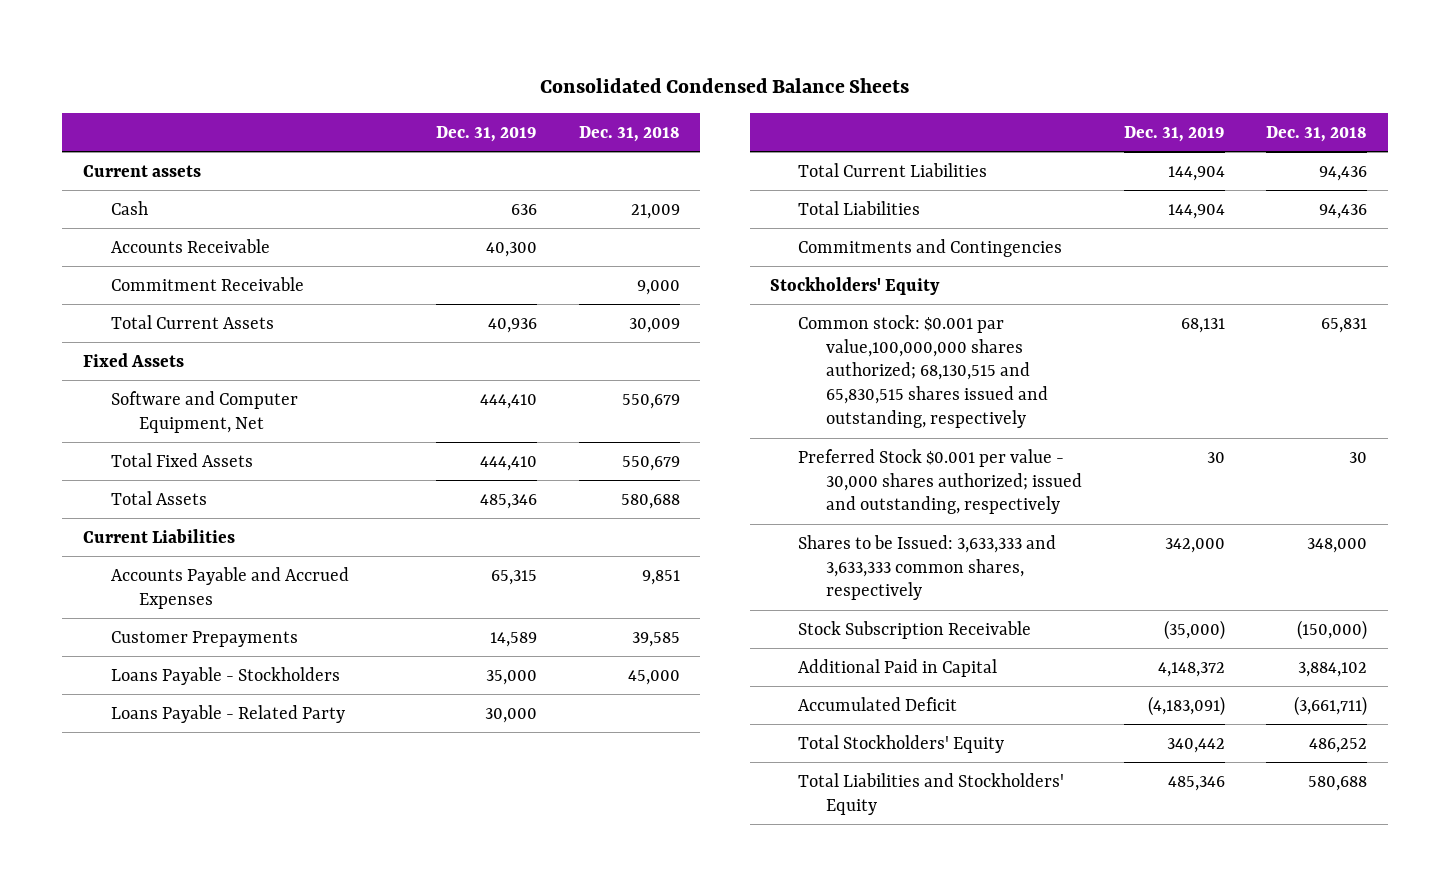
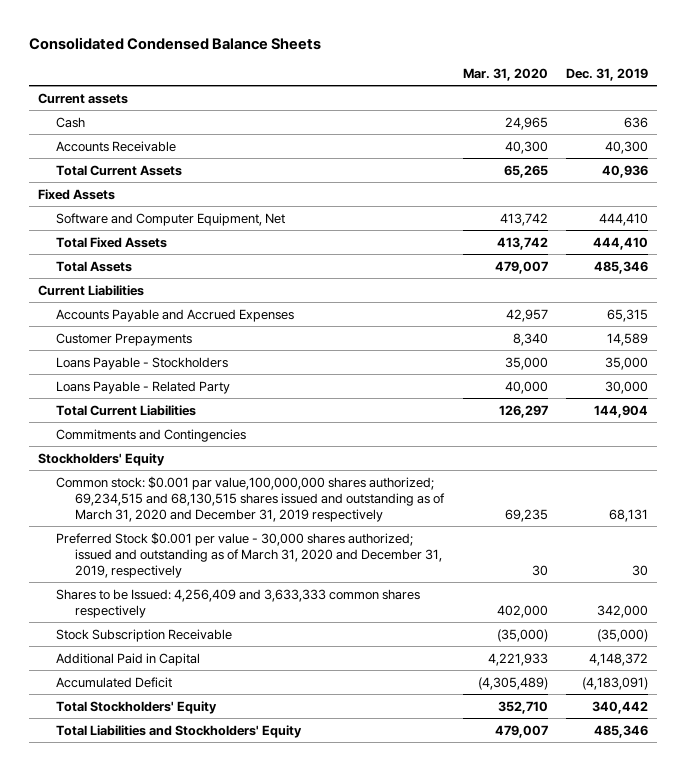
[578,125,680,142] Dec. 31, 2018 -> none
none -> [462,68,548,82] Mar. 31, 2020
[110,276,304,291] Commitment Receivable -> none
[798,200,921,215] Total Liabilities -> none
[798,314,1049,429] Common stock: $0.001 par value,100,000,000 shares authorized; 68,130,515 and 65,830,515 shares issued and outstanding, respectively -> [56,475,445,522] Common stock: $0.001 par value,100,000,000 shares authorized; 69,234,515 and 68,130,515 shares issued and outstanding as of March 31, 2020 and December 31, 2019 respectively
[798,448,1083,515] Preferred Stock $0.001 per value - 30,000 shares authorized; issued and outstanding, respectively -> [56,531,442,578] Preferred Stock $0.001 per value - 30,000 shares authorized; issued and outstanding as of March 31, 2020 and December 31, 2019, respectively
[798,534,1057,601] Shares to be Issued: 3,633,333 and 3,633,333 common shares, respectively -> [56,588,421,618] Shares to be Issued: 4,256,409 and 3,633,333 common shares respectively

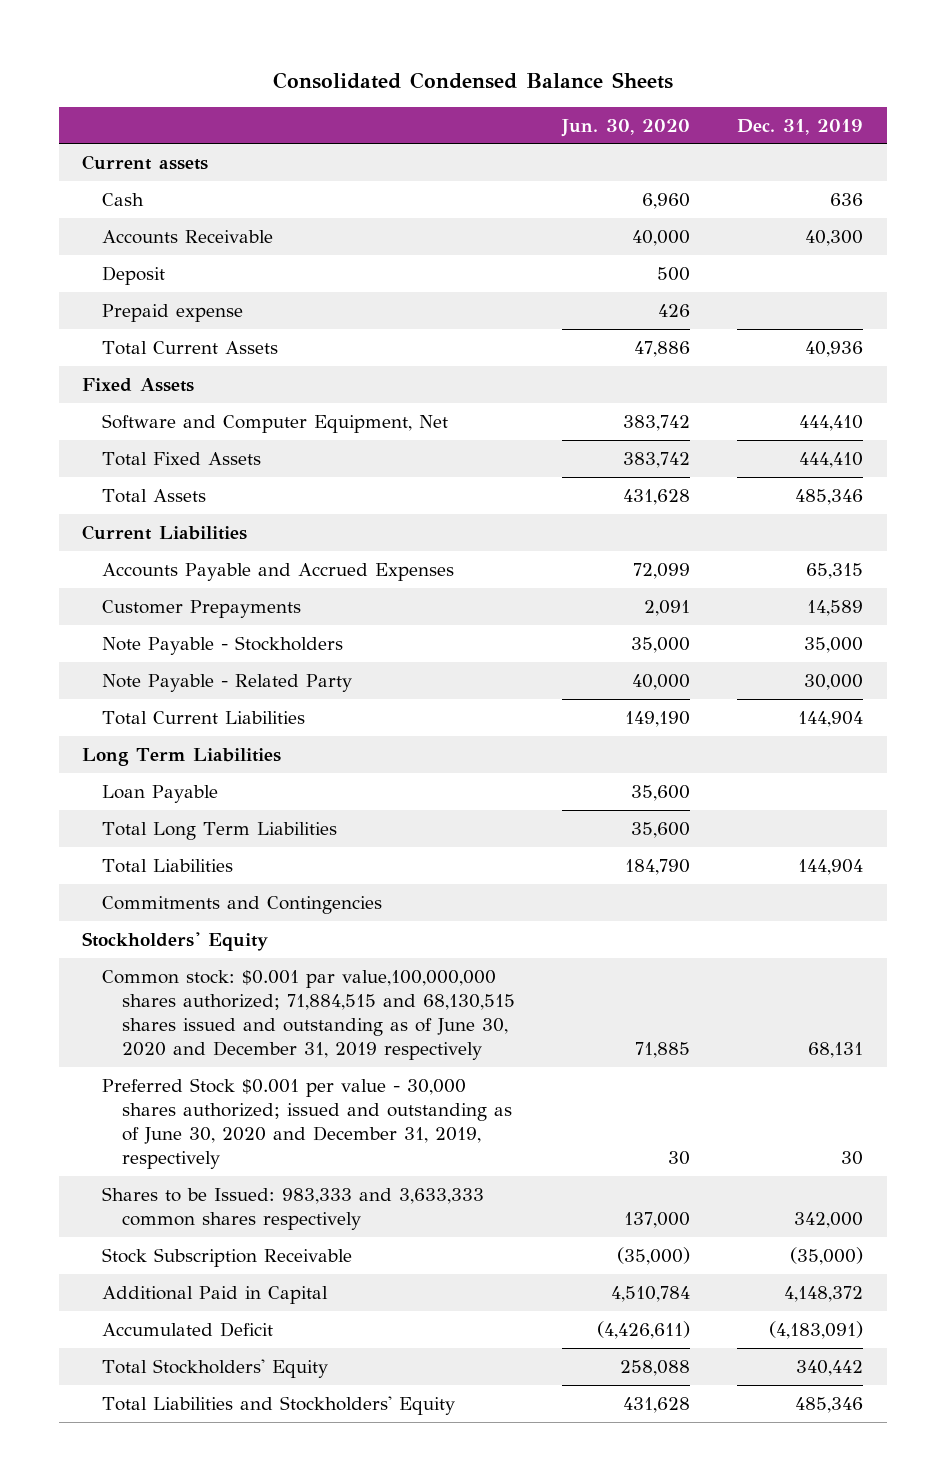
[462,68,548,82] Mar. 31, 2020 -> none
none -> [561,118,691,137] Jun. 30, 2020
none -> [102,265,166,285] Deposit
none -> [102,303,244,322] Prepaid expense
[56,356,229,370] Loans Payable - Stockholders -> [102,635,344,655] Note Payable - Stockholders
[56,380,231,394] Loans Payable - Related Party -> [102,673,353,692] Note Payable - Related Party
none -> [82,747,282,766] Long Term Liabilities
none -> [102,784,219,803] Loan Payable
none -> [102,821,338,840] Total Long Term Liabilities
none -> [102,858,234,873] Total Liabilities
[56,475,445,522] Common stock: $0.001 par value,100,000,000 shares authorized; 69,234,515 and 68,130,515 shares issued and outstanding as of March 31, 2020 and December 31, 2019 respectively -> [102,969,516,1060] Common stock: $0.001 par value,100,000,000 shares authorized; 71,884,515 and 68,130,515 shares issued and outstanding as of June 30, 2020 and December 31, 2019 respectively
[56,531,442,578] Preferred Stock $0.001 per value - 30,000 shares authorized; issued and outstanding as of March 31, 2020 and December 31, 2019, respectively -> [102,1077,513,1169] Preferred Stock $0.001 per value - 30,000 shares authorized; issued and outstanding as of June 30, 2020 and December 31, 2019, respectively
[56,588,421,618] Shares to be Issued: 4,256,409 and 3,633,333 common shares respectively -> [102,1186,485,1230] Shares to be Issued: 983,333 and 3,633,333 common shares respectively

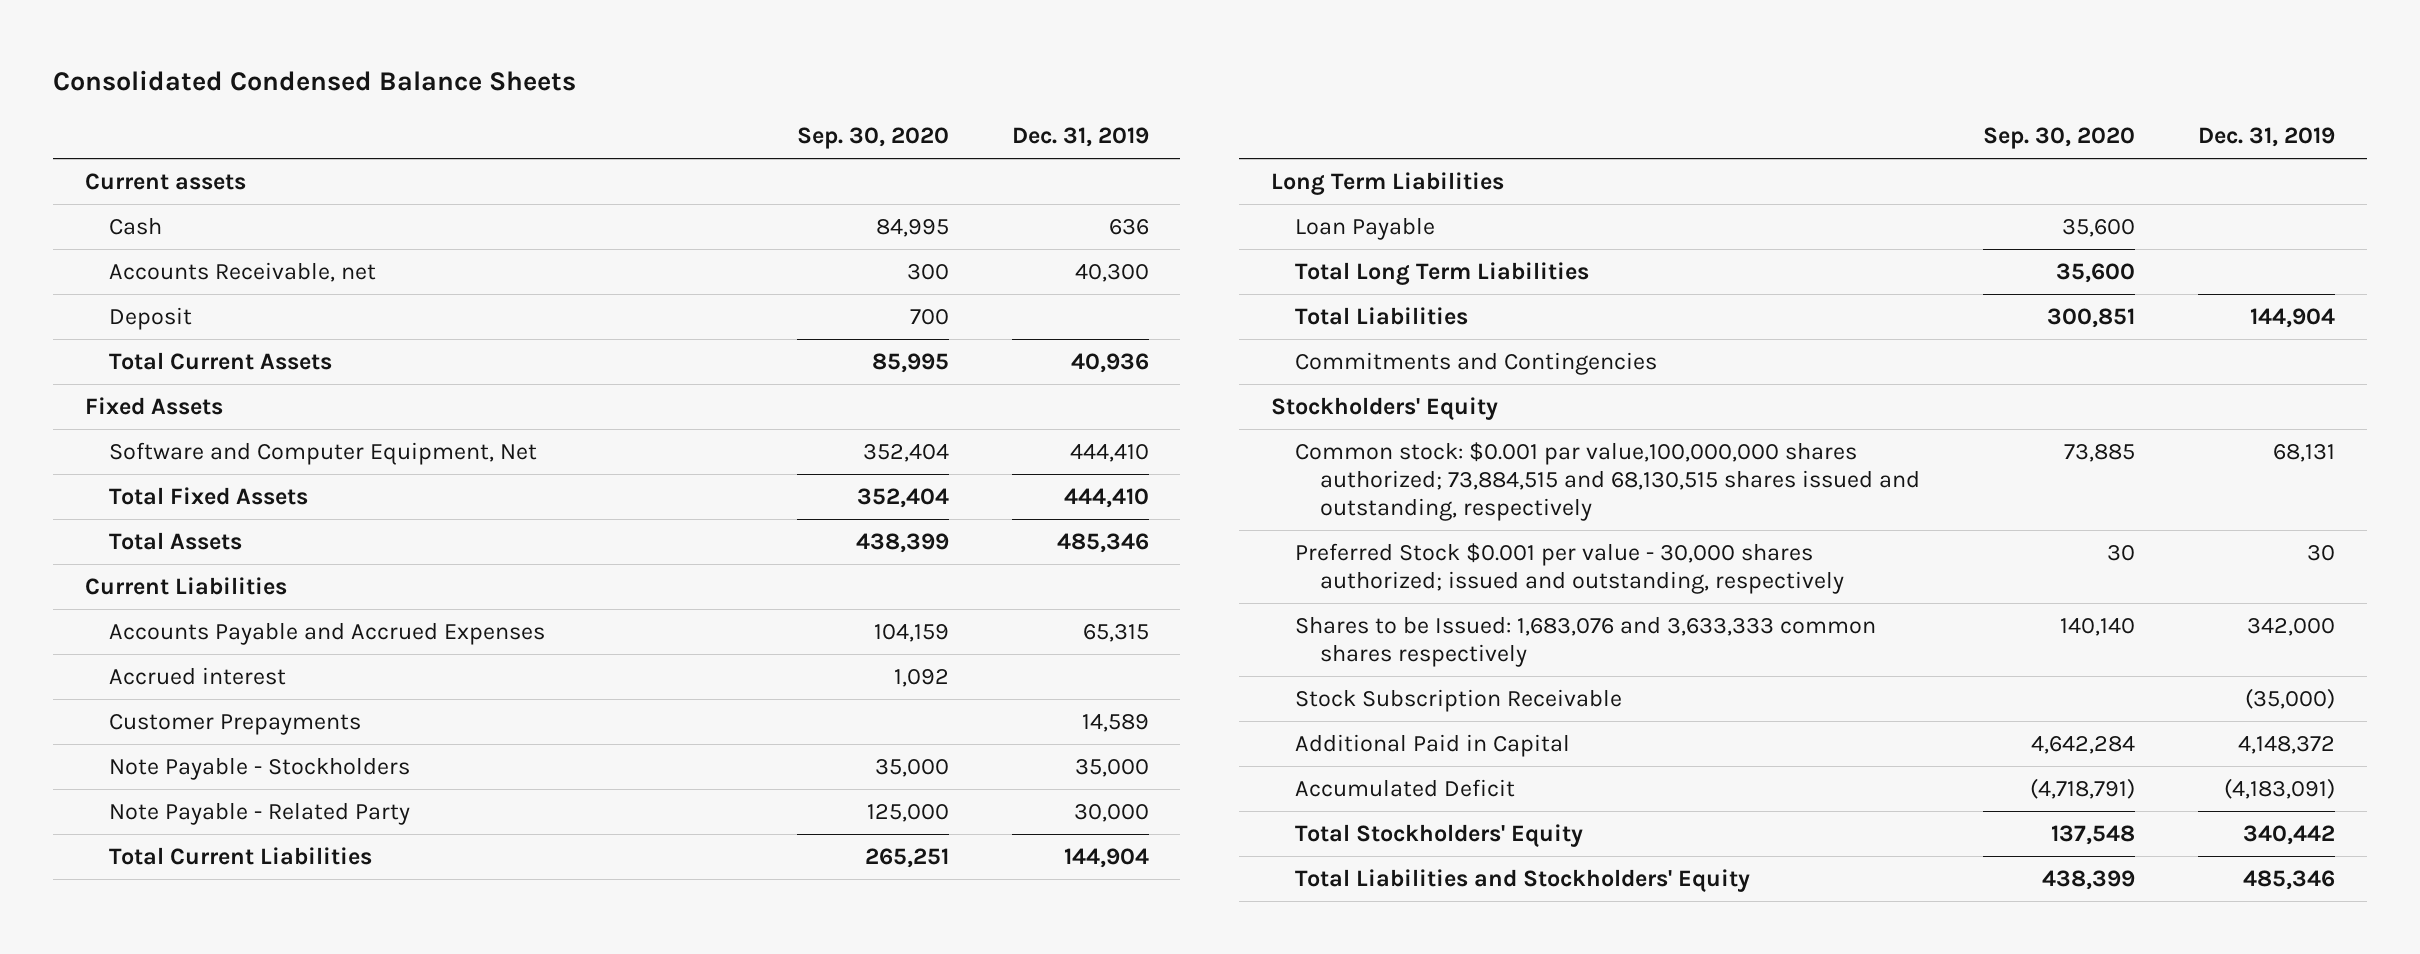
[561,118,691,137] Jun. 30, 2020 -> none
none -> [796,127,949,150] Sep. 30, 2020
[102,229,274,244] Accounts Receivable -> [109,261,377,282] Accounts Receivable, net
[102,303,244,322] Prepaid expense -> none
none -> [109,666,287,685] Accrued interest
[102,969,516,1060] Common stock: $0.001 par value,100,000,000 shares authorized; 71,884,515 and 68,130,515 shares issued and outstanding as of June 30, 2020 and December 31, 2019 respectively -> [1295,441,1920,522] Common stock: $0.001 par value,100,000,000 shares authorized; 73,884,515 and 68,130,515 shares issued and outstanding, respectively
[102,1077,513,1169] Preferred Stock $0.001 per value - 30,000 shares authorized; issued and outstanding as of June 30, 2020 and December 31, 2019, respectively -> [1295,542,1844,594] Preferred Stock $0.001 per value - 30,000 shares authorized; issued and outstanding, respectively
[102,1186,485,1230] Shares to be Issued: 983,333 and 3,633,333 common shares respectively -> [1295,615,1877,667] Shares to be Issued: 1,683,076 and 3,633,333 common shares respectively

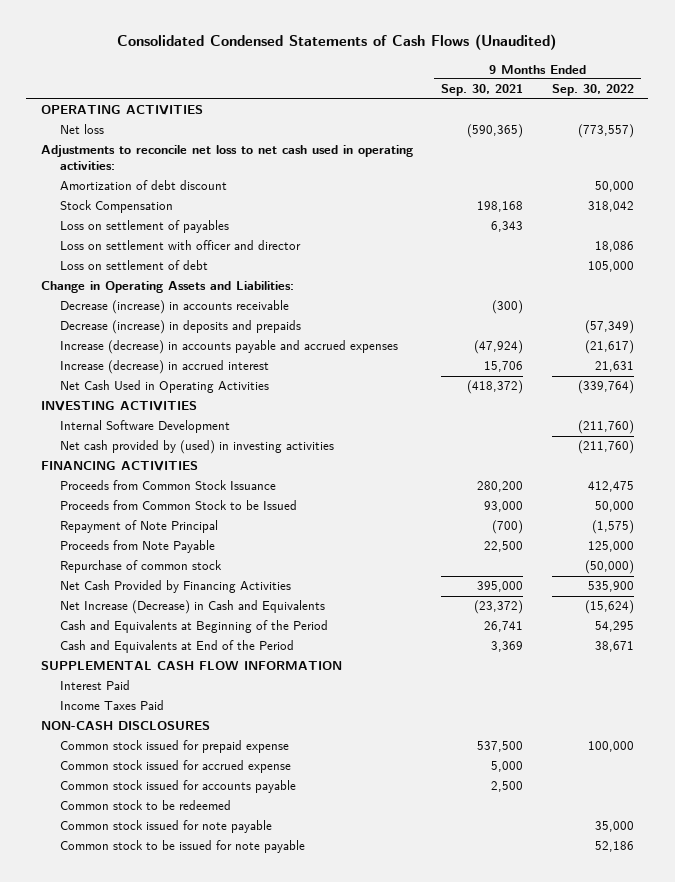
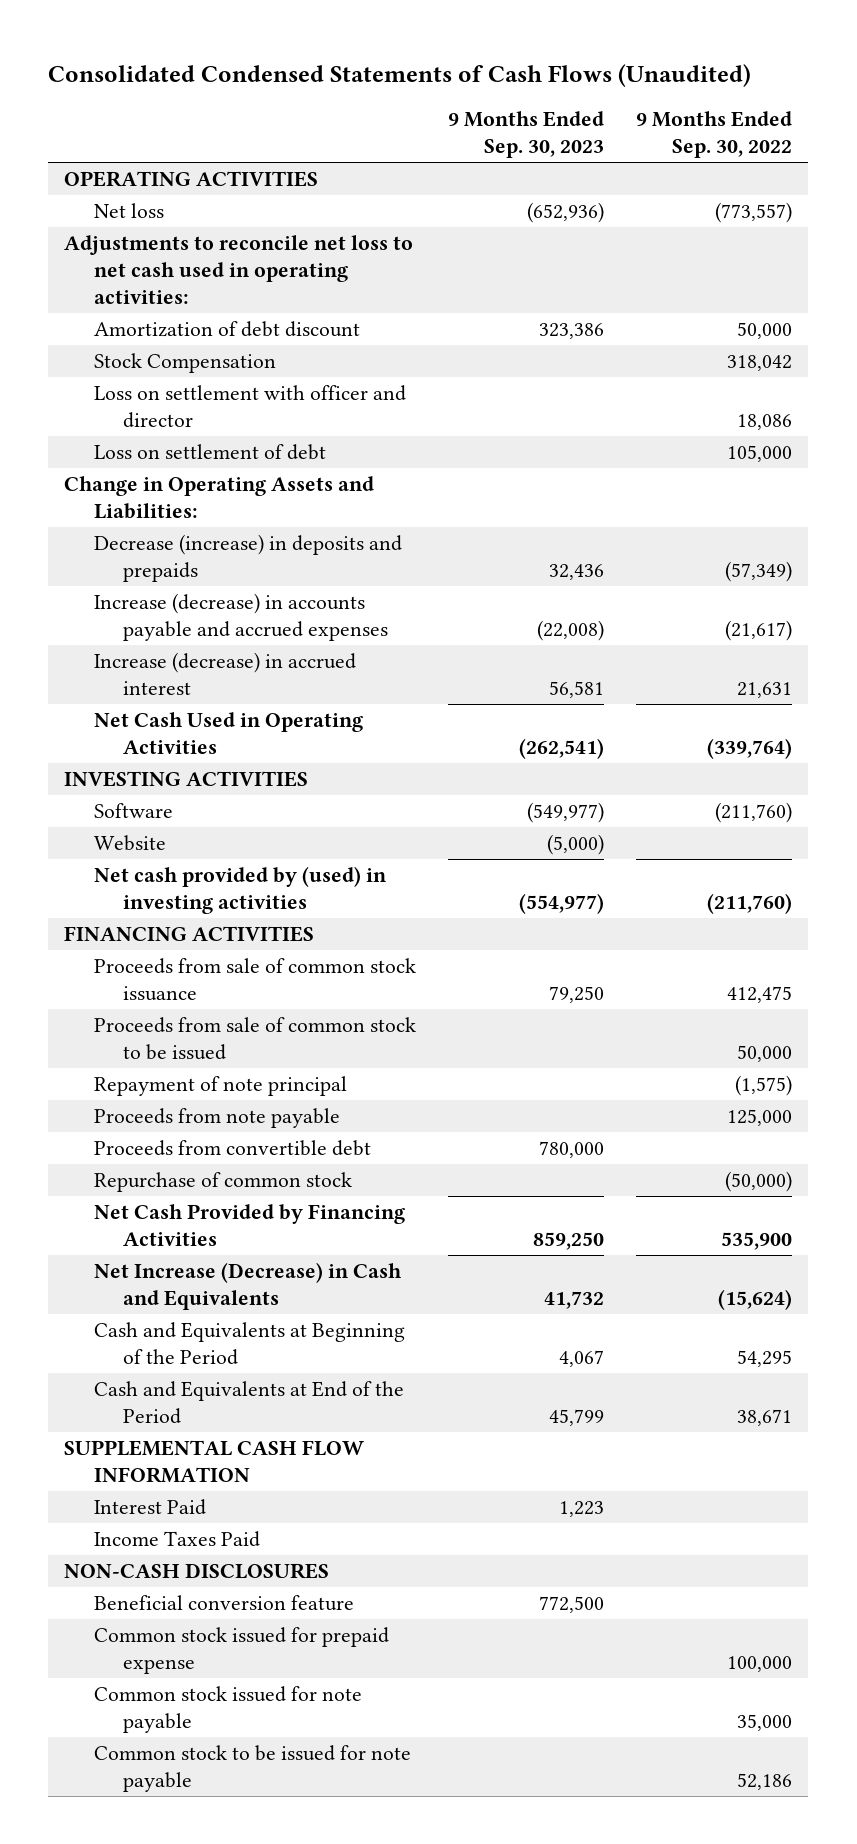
[441,84,524,97] Sep. 30, 2021 -> none
none -> [447,111,604,158] 9 Months Ended Sep. 30, 2023
[60,220,230,234] Loss on settlement of payables -> none
[60,300,290,315] Decrease (increase) in accounts receivable -> none
[60,420,231,434] Internal Software Development -> [93,803,173,819] Software
none -> [93,835,166,852] Website
[60,480,277,491] Proceeds from Common Stock Issuance -> [93,958,416,1001] Proceeds from sale of common stock issuance
[60,500,298,511] Proceeds from Common Stock to be Issued -> [93,1017,416,1060] Proceeds from sale of common stock to be issued
[60,520,219,534] Repayment of Note Principal -> [93,1076,347,1097] Repayment of note principal
[60,540,216,554] Proceeds from Note Payable -> [93,1108,340,1129] Proceeds from note payable
none -> [93,1140,371,1157] Proceeds from convertible debt
none -> [93,1595,354,1612] Beneficial conversion feature
[60,760,292,774] Common stock issued for accrued expense -> none
[60,780,297,794] Common stock issued for accounts payable -> none
[60,800,232,811] Common stock to be redeemed -> none

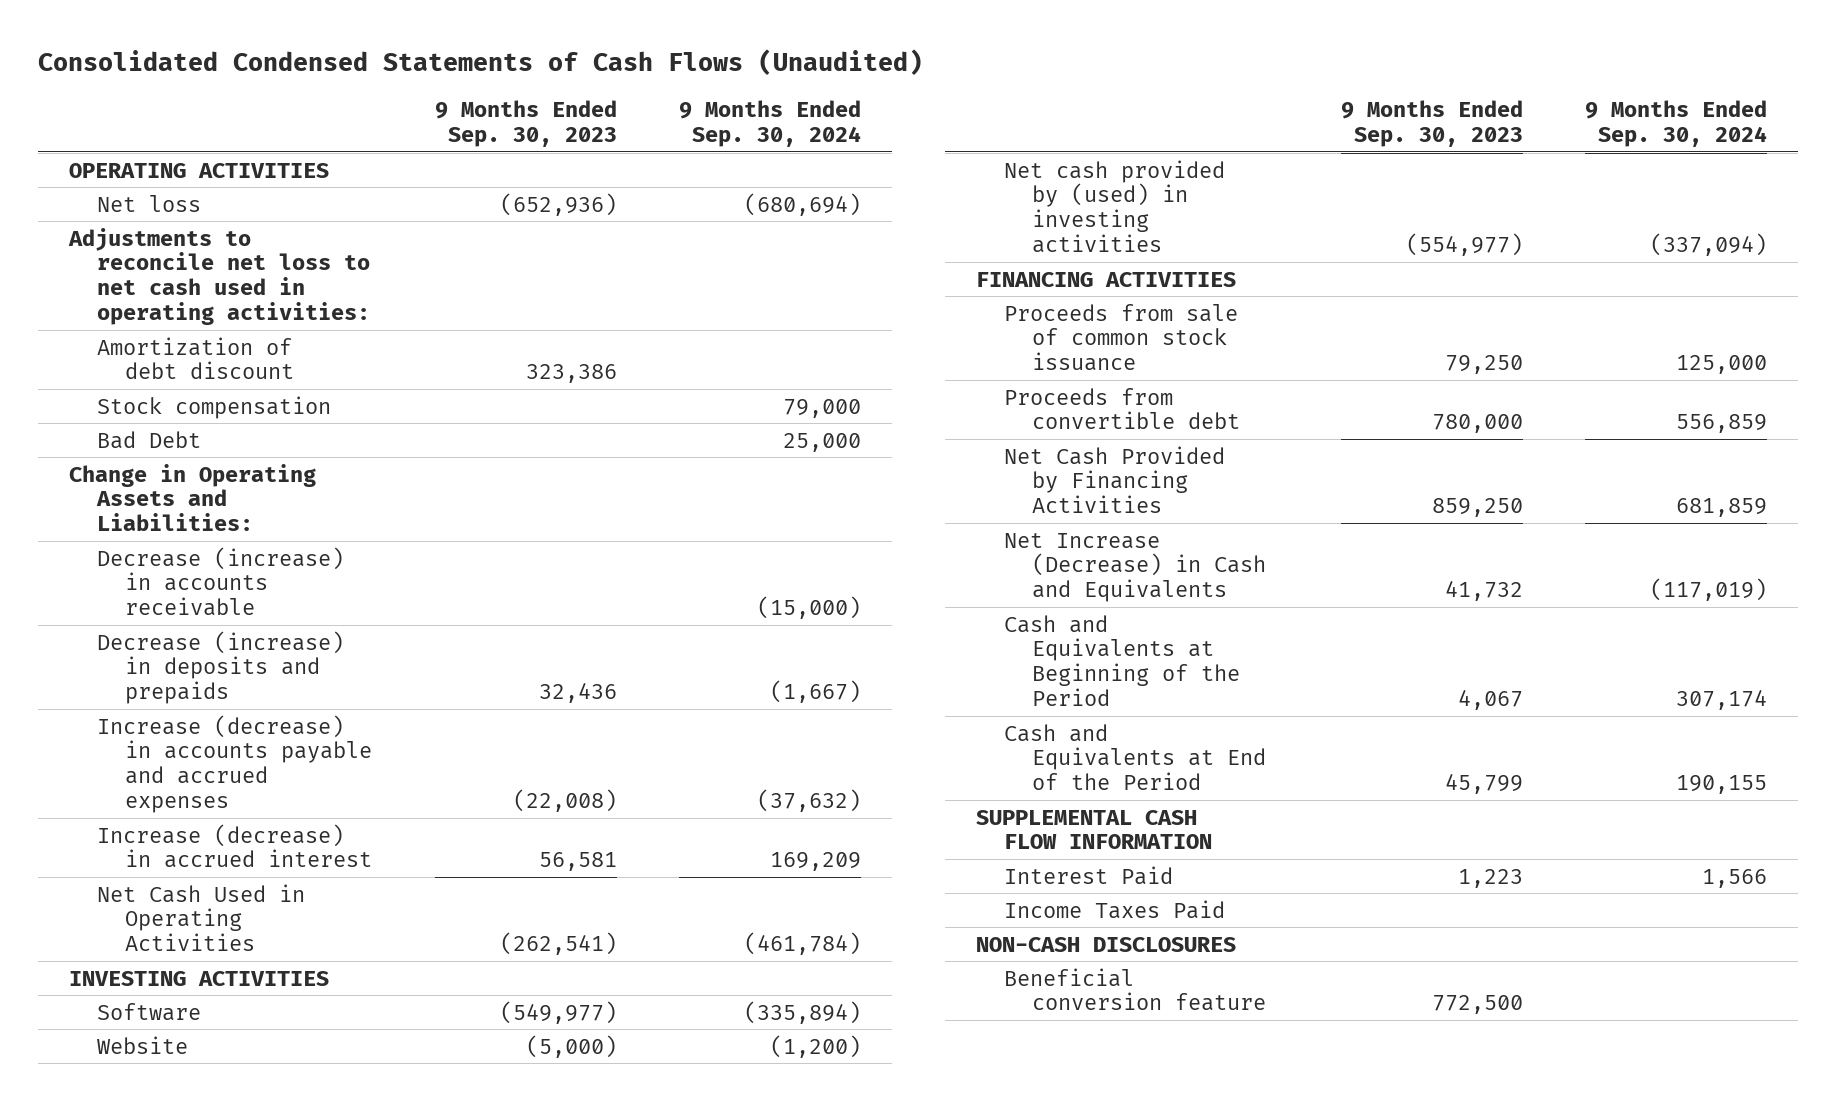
[636,111,793,158] 9 Months Ended Sep. 30, 2022 -> none
none -> [678,100,861,147] 9 Months Ended Sep. 30, 2024
[93,385,406,428] Loss on settlement with officer and director -> none
[93,353,276,374] Stock Compensation -> [97,395,332,419] Stock compensation
[93,444,326,461] Loss on settlement of debt -> [97,430,202,449] Bad Debt
none -> [97,546,345,617] Decrease (increase) in accounts receivable
[93,1017,416,1060] Proceeds from sale of common stock to be issued -> none
[93,1076,347,1097] Repayment of note principal -> none
[93,1108,340,1129] Proceeds from note payable -> none
[93,1172,352,1193] Repurchase of common stock -> none
[93,1627,389,1674] Common stock issued for prepaid expense -> none
[93,1686,362,1733] Common stock issued for note payable -> none
[93,1745,411,1792] Common stock to be issued for note payable -> none

